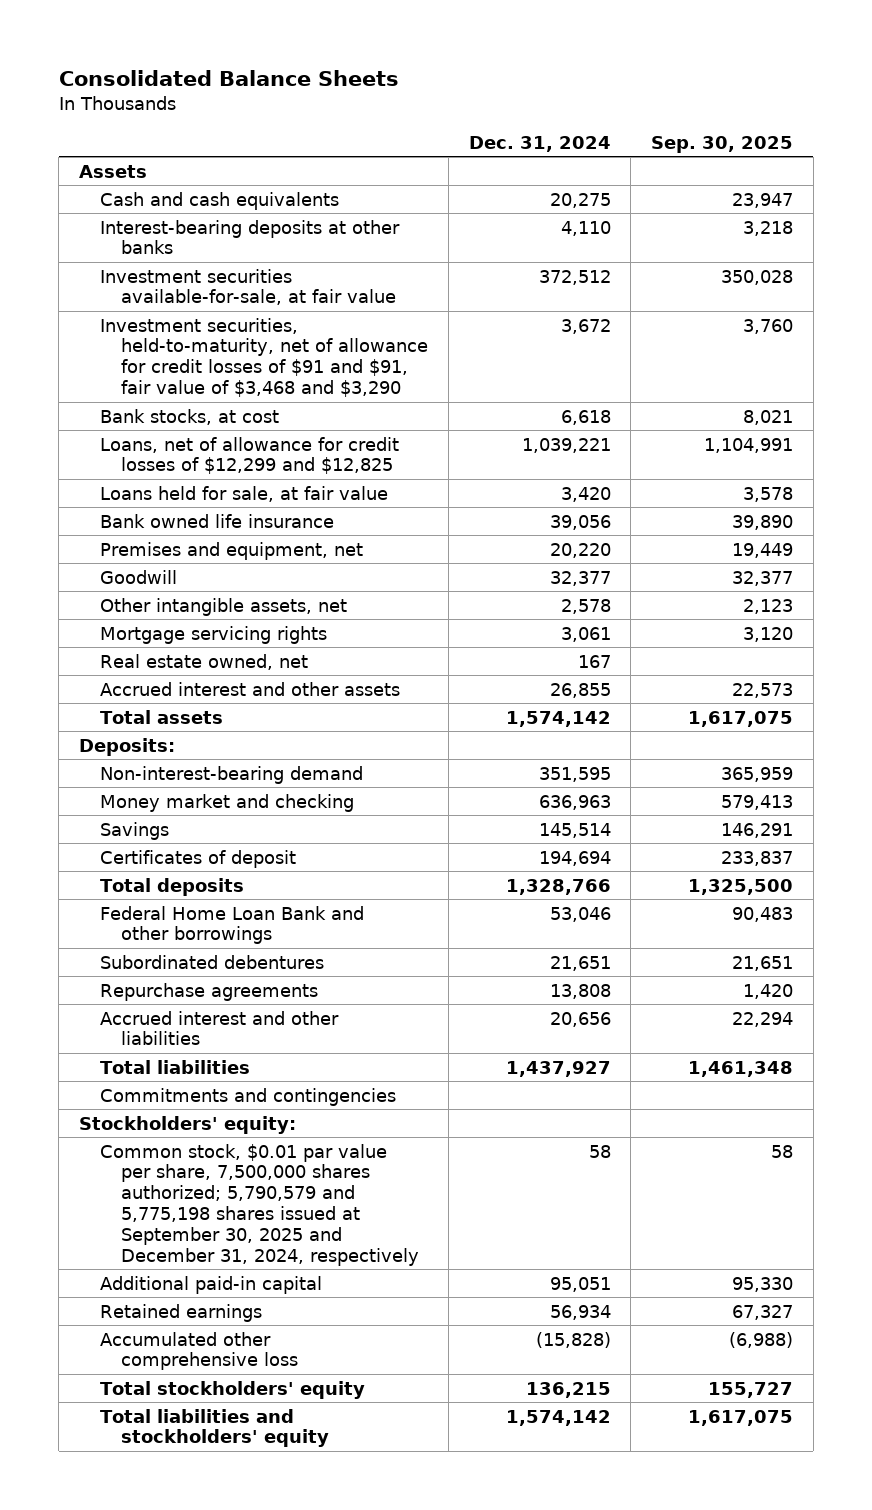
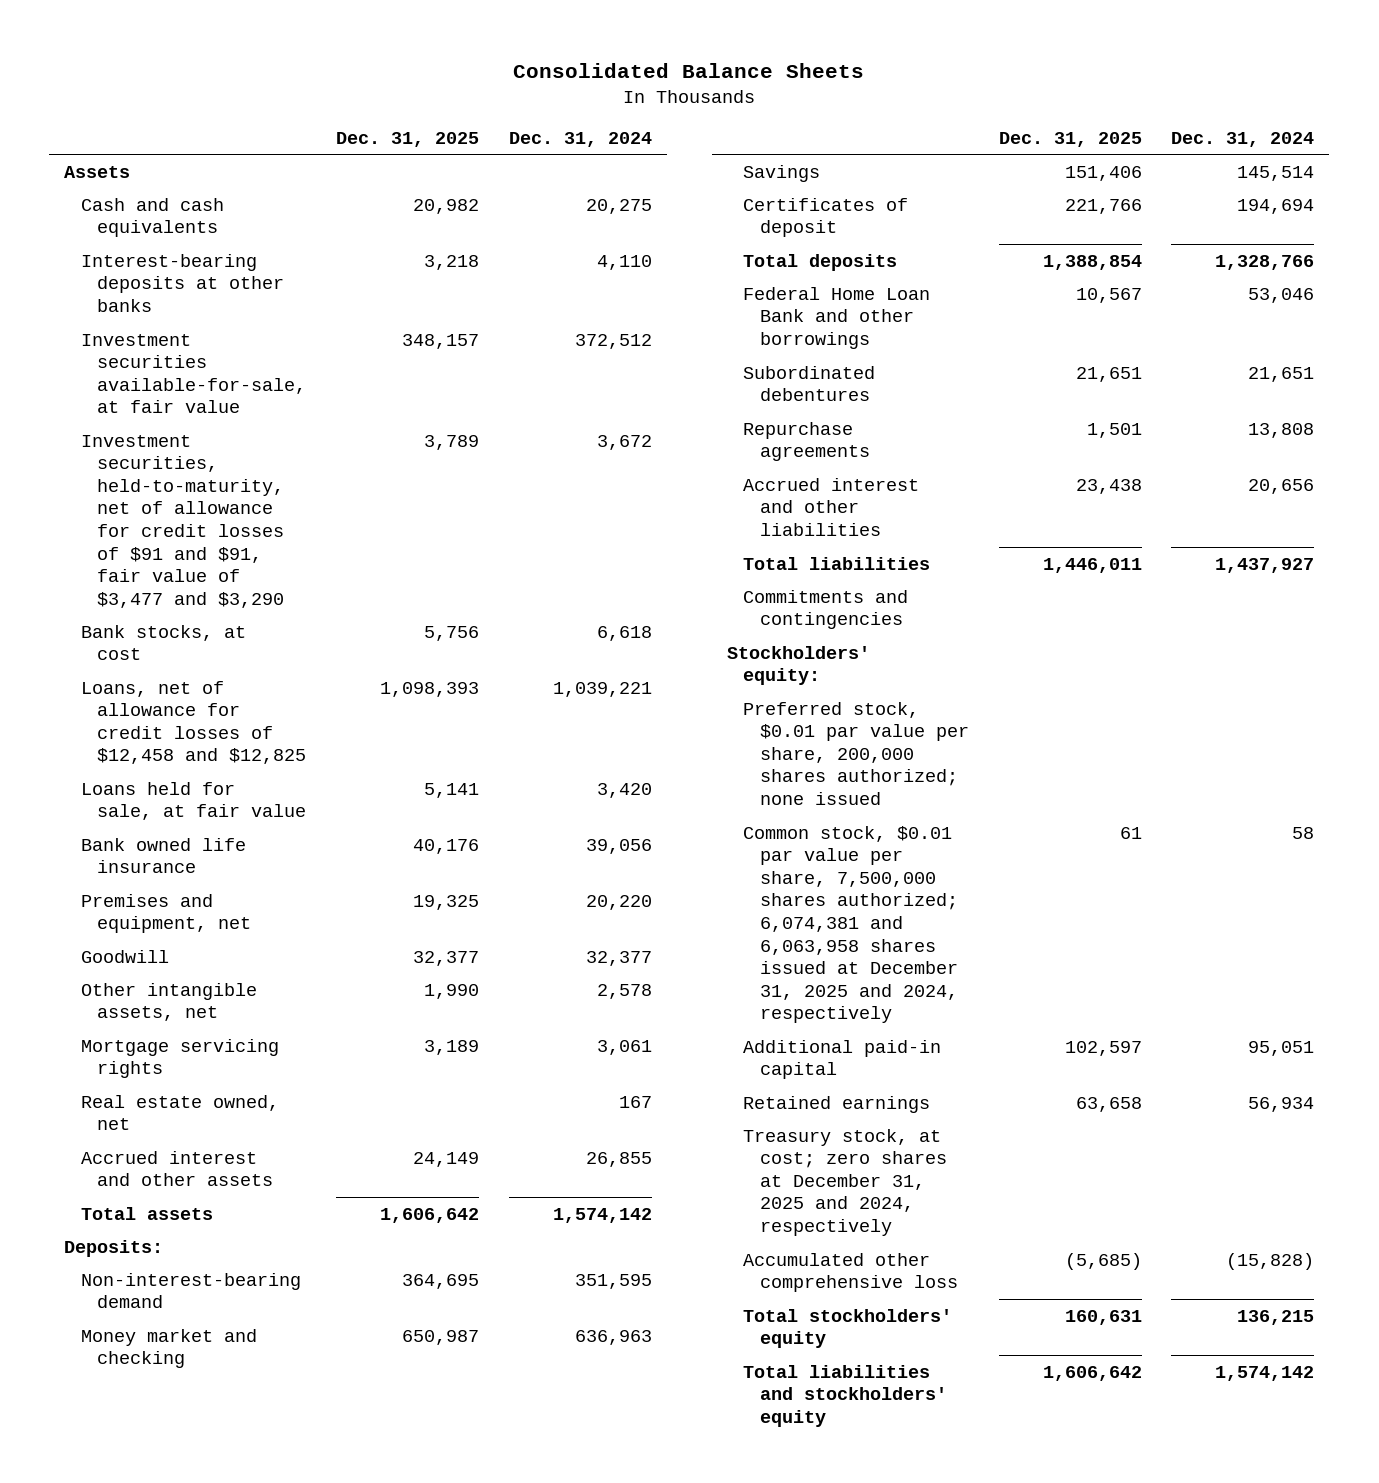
[651,135,794,153] Sep. 30, 2025 -> none
none -> [335,131,479,147] Dec. 31, 2025
[99,317,428,398] Investment securities, held-to-maturity, net of allowance for credit losses of $91 and $91, fair value of $3,468 and $3,290 -> [80,434,284,608] Investment securities, held-to-maturity, net of allowance for credit losses of $91 and $91, fair value of $3,477 and $3,290
[99,436,399,475] Loans, net of allowance for credit losses of $12,299 and $12,825 -> [80,680,306,765] Loans, net of allowance for credit losses of $12,458 and $12,825
none -> [743,701,969,806] Preferred stock, $0.01 par value per share, 200,000 shares authorized; none issued
[99,1143,419,1266] Common stock, $0.01 par value per share, 7,500,000 shares authorized; 5,790,579 and 5,775,198 shares issued at September 30, 2025 and December 31, 2024, respectively -> [743,825,958,1024] Common stock, $0.01 par value per share, 7,500,000 shares authorized; 6,074,381 and 6,063,958 shares issued at December 31, 2025 and 2024, respectively
none -> [743,1128,947,1237] Treasury stock, at cost; zero shares at December 31, 2025 and 2024, respectively

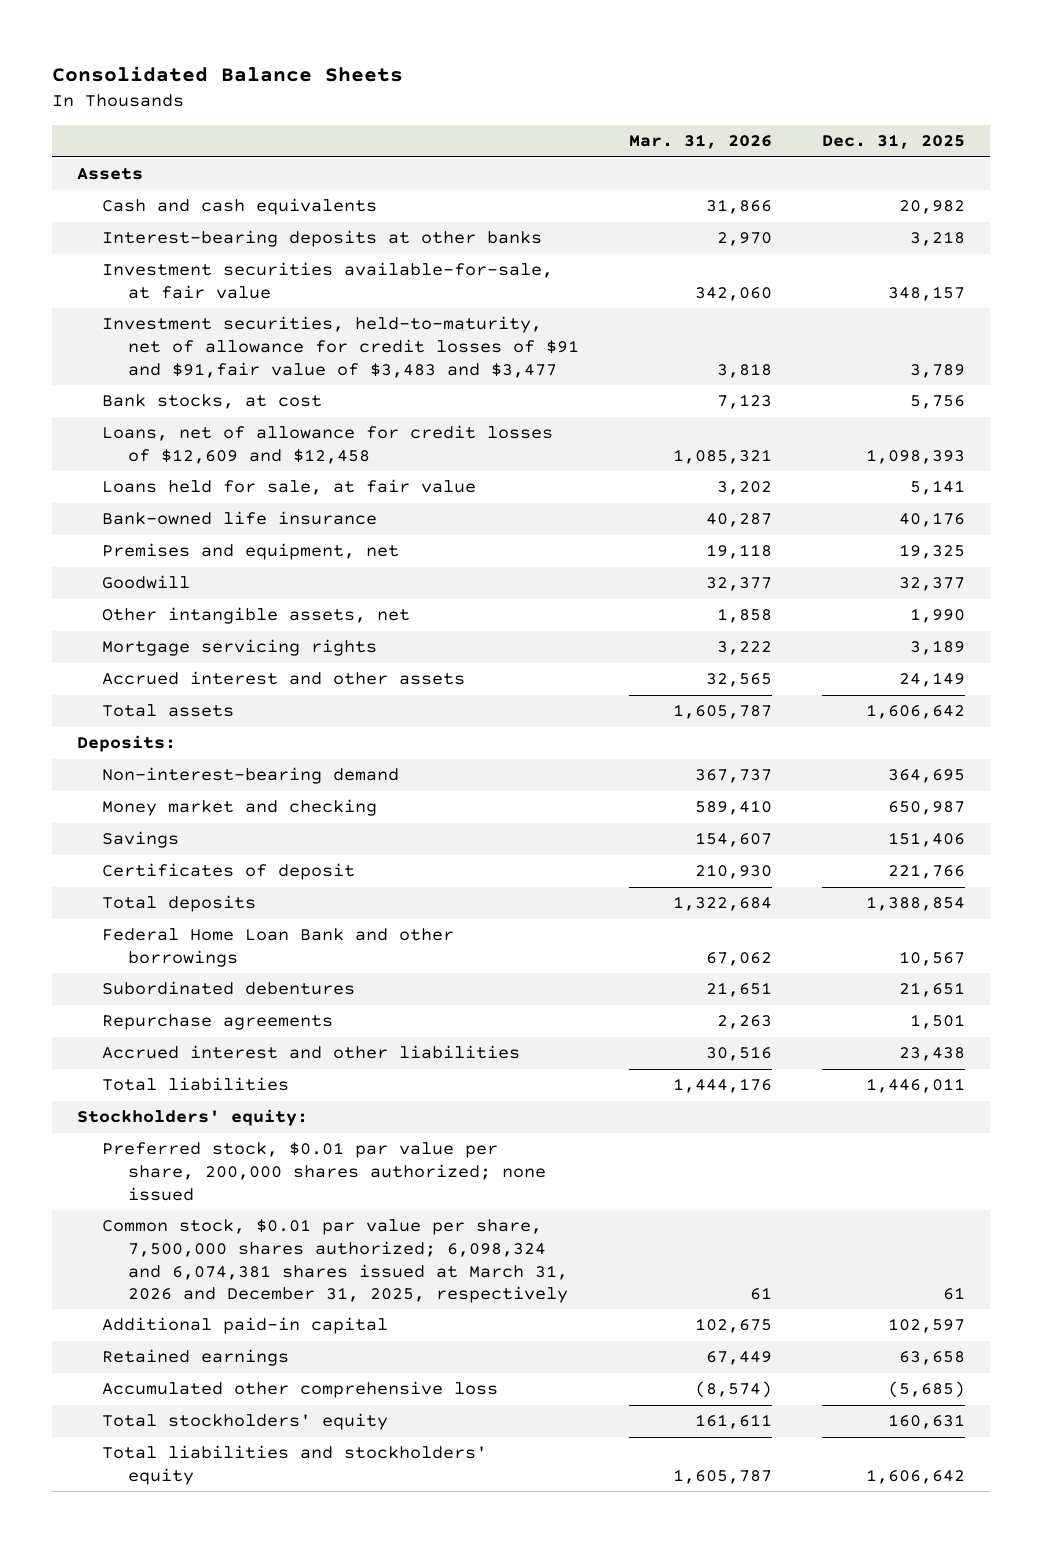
[508,131,652,147] Dec. 31, 2024 -> none
none -> [628,134,772,150] Mar. 31, 2026
[80,434,284,608] Investment securities, held-to-maturity, net of allowance for credit losses of $91 and $91, fair value of $3,477 and $3,290 -> [102,316,579,378] Investment securities, held-to-maturity, net of allowance for credit losses of $91 and $91,fair value of $3,483 and $3,477
[80,680,306,765] Loans, net of allowance for credit losses of $12,458 and $12,825 -> [102,425,554,464] Loans, net of allowance for credit losses of $12,609 and $12,458
[80,837,246,874] Bank owned life insurance -> [102,511,378,526] Bank-owned life insurance
[80,1094,279,1131] Real estate owned, net -> none
[743,589,909,630] Commitments and contingencies -> none
[743,825,958,1024] Common stock, $0.01 par value per share, 7,500,000 shares authorized; 6,074,381 and 6,063,958 shares issued at December 31, 2025 and 2024, respectively -> [102,1219,568,1304] Common stock, $0.01 par value per share, 7,500,000 shares authorized; 6,098,324 and 6,074,381 shares issued at March 31, 2026 and December 31, 2025, respectively
[743,1128,947,1237] Treasury stock, at cost; zero shares at December 31, 2025 and 2024, respectively -> none

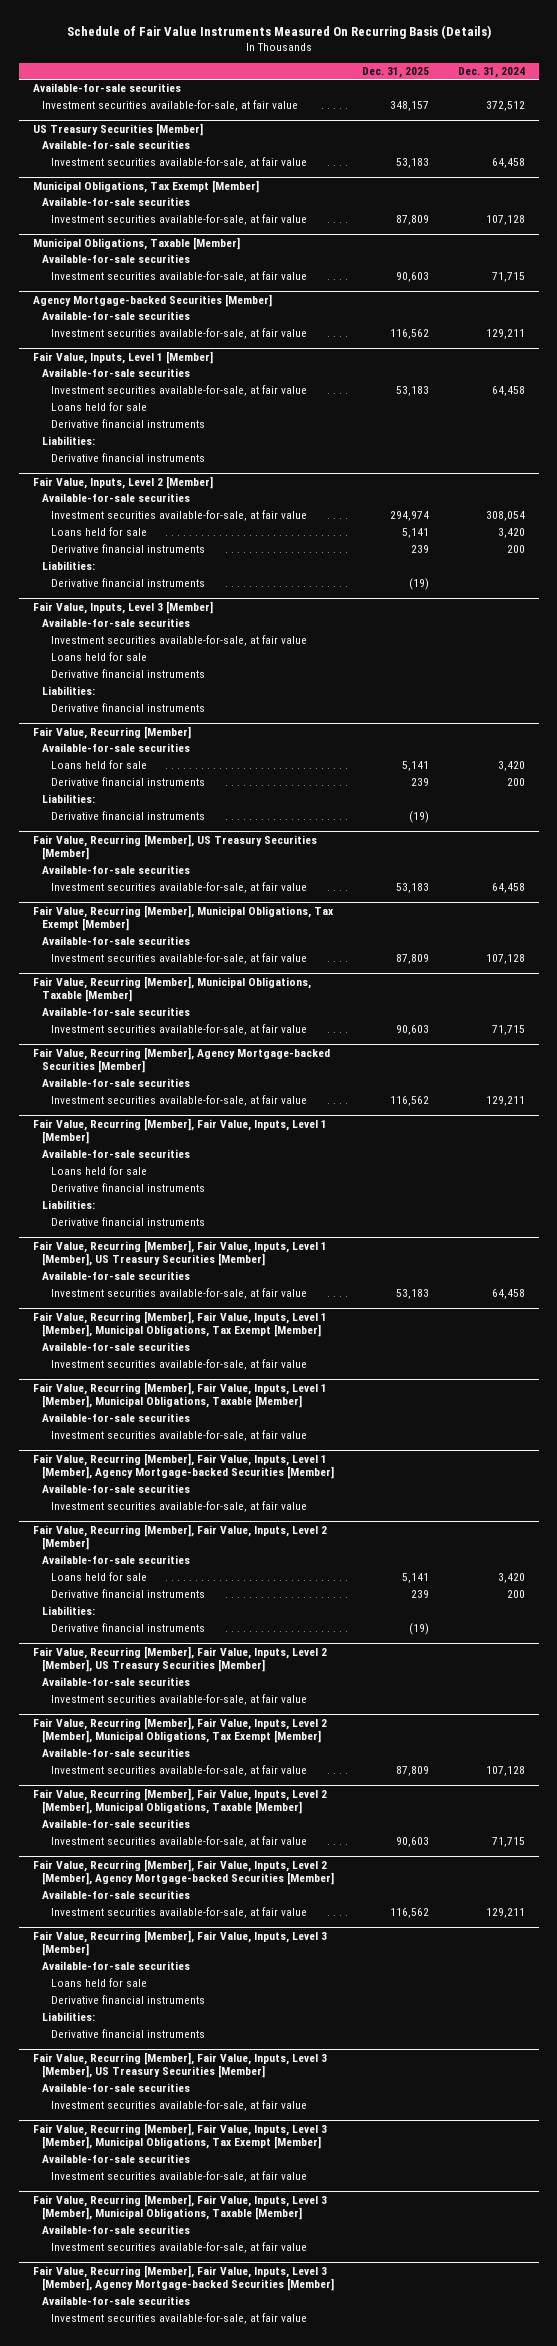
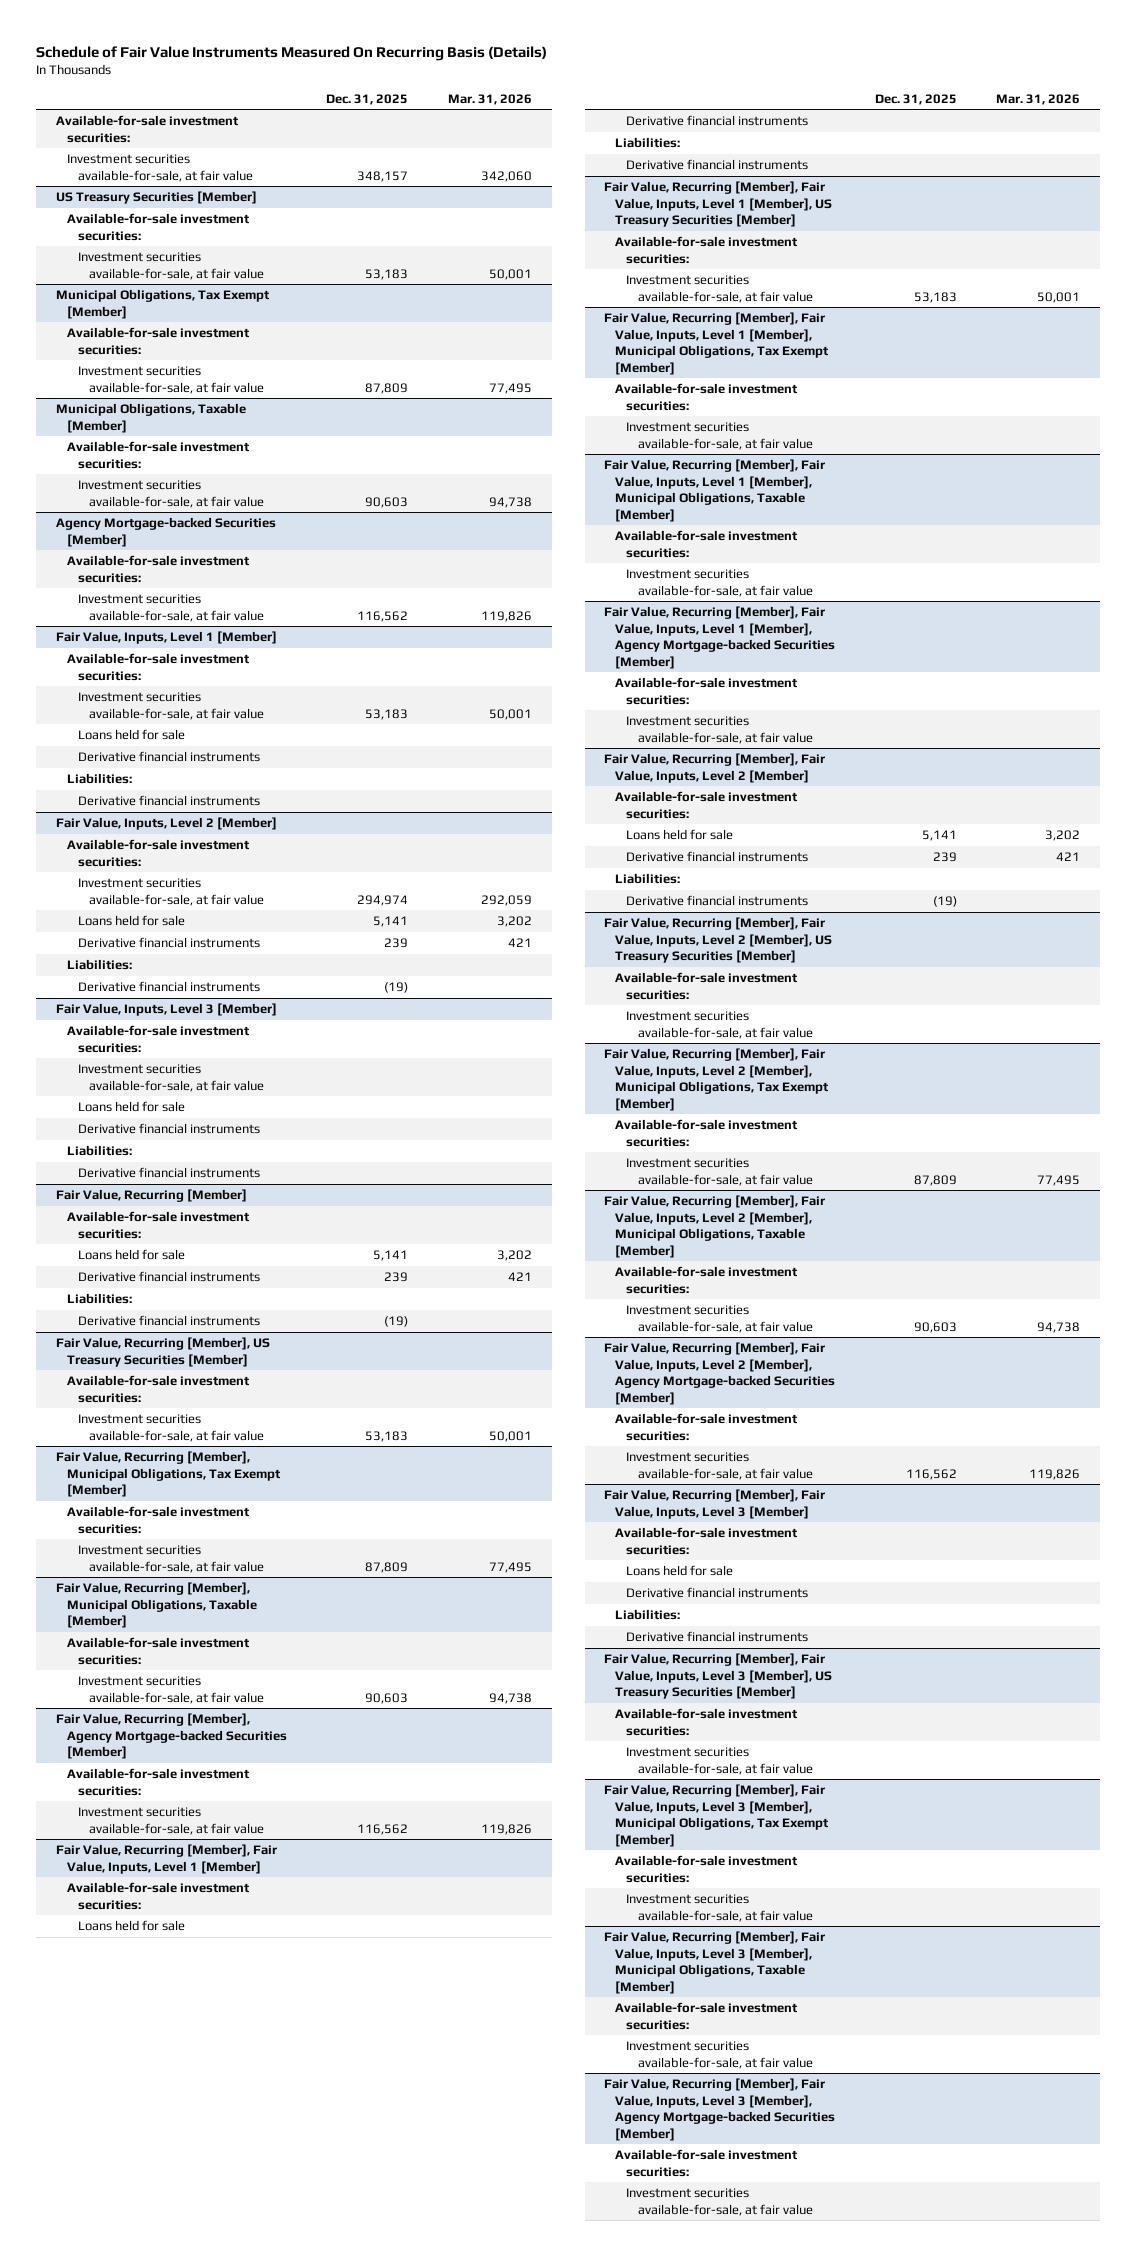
[457,67,525,79] Dec. 31, 2024 -> none
none -> [447,93,532,105] Mar. 31, 2026
[32,83,181,93] Available-for-sale securities -> [55,115,239,143] Available-for-sale investment securities:
[41,140,190,150] Available-for-sale securities -> [66,213,250,241] Available-for-sale investment securities:
[41,197,190,207] Available-for-sale securities -> [66,327,250,355] Available-for-sale investment securities:
[41,254,190,264] Available-for-sale securities -> [66,441,250,469] Available-for-sale investment securities:
[41,311,190,321] Available-for-sale securities -> [66,555,250,583] Available-for-sale investment securities:
[41,368,190,378] Available-for-sale securities -> [66,653,250,681] Available-for-sale investment securities:
[41,493,190,503] Available-for-sale securities -> [66,839,250,867] Available-for-sale investment securities:
[41,618,190,628] Available-for-sale securities -> [66,1025,250,1053] Available-for-sale investment securities:
[41,743,190,753] Available-for-sale securities -> [66,1211,250,1239] Available-for-sale investment securities:
[41,865,190,875] Available-for-sale securities -> [66,1375,250,1403] Available-for-sale investment securities:
[41,936,190,946] Available-for-sale securities -> [66,1506,250,1534] Available-for-sale investment securities:
[41,1007,190,1017] Available-for-sale securities -> [66,1637,250,1665] Available-for-sale investment securities:
[41,1078,190,1088] Available-for-sale securities -> [66,1768,250,1796] Available-for-sale investment securities:
[41,1149,190,1159] Available-for-sale securities -> [66,1882,250,1910] Available-for-sale investment securities:
[41,1271,190,1281] Available-for-sale securities -> [615,236,799,264] Available-for-sale investment securities:
[41,1342,190,1352] Available-for-sale securities -> [615,383,799,411] Available-for-sale investment securities:
[41,1413,190,1423] Available-for-sale securities -> [615,530,799,558] Available-for-sale investment securities:
[41,1484,190,1494] Available-for-sale securities -> [615,677,799,705] Available-for-sale investment securities:
[41,1555,190,1565] Available-for-sale securities -> [615,791,799,819] Available-for-sale investment securities:
[41,1677,190,1687] Available-for-sale securities -> [615,972,799,1000] Available-for-sale investment securities:
[41,1748,190,1758] Available-for-sale securities -> [615,1119,799,1147] Available-for-sale investment securities:
[41,1819,190,1829] Available-for-sale securities -> [615,1266,799,1294] Available-for-sale investment securities:
[41,1890,190,1900] Available-for-sale securities -> [615,1413,799,1441] Available-for-sale investment securities:
[41,1961,190,1971] Available-for-sale securities -> [615,1527,799,1555] Available-for-sale investment securities:
[41,2083,190,2093] Available-for-sale securities -> [615,1708,799,1736] Available-for-sale investment securities:
[41,2154,190,2164] Available-for-sale securities -> [615,1855,799,1883] Available-for-sale investment securities:
[41,2225,190,2235] Available-for-sale securities -> [615,2002,799,2030] Available-for-sale investment securities:
[41,2296,190,2306] Available-for-sale securities -> [615,2149,799,2177] Available-for-sale investment securities:

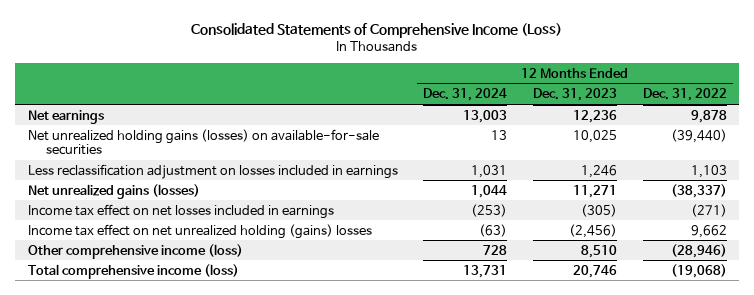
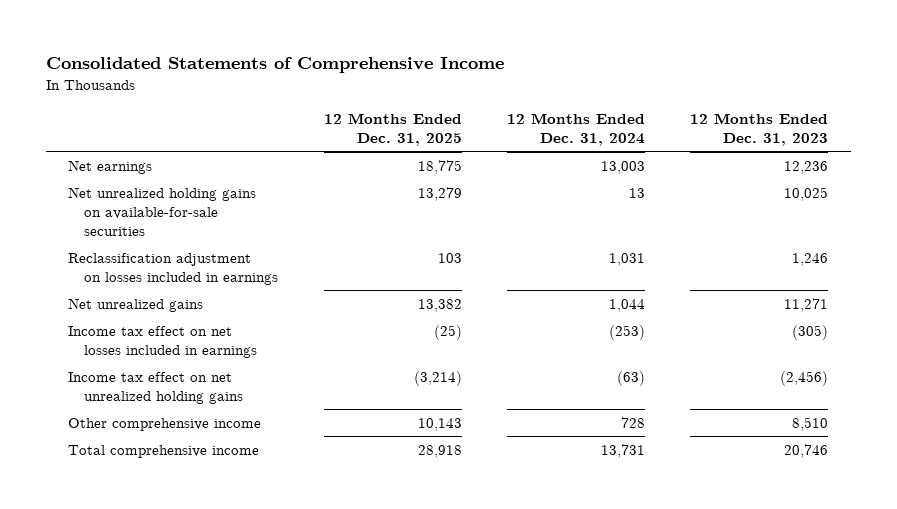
[191,23,563,39] Consolidated Statements of Comprehensive Income (Loss) -> [45,57,504,74] Consolidated Statements of Comprehensive Income
[642,88,727,102] Dec. 31, 2022 -> none
none -> [323,112,462,146] 12 Months Ended Dec. 31, 2025
[27,128,379,155] Net unrealized holding gains (losses) on available-for-sale securities -> [68,186,257,236] Net unrealized holding gains on available-for-sale securities
[27,163,398,179] Less reclassification adjustment on losses included in earnings -> [68,252,279,285] Reclassification adjustment on losses included in earnings
[27,183,200,199] Net unrealized gains (losses) -> [68,297,204,312] Net unrealized gains
[27,223,372,239] Income tax effect on net unrealized holding (gains) losses -> [68,371,244,404] Income tax effect on net unrealized holding gains
[27,243,243,259] Other comprehensive income (loss) -> [68,417,262,431] Other comprehensive income
[27,263,239,279] Total comprehensive income (loss) -> [68,444,260,458] Total comprehensive income

